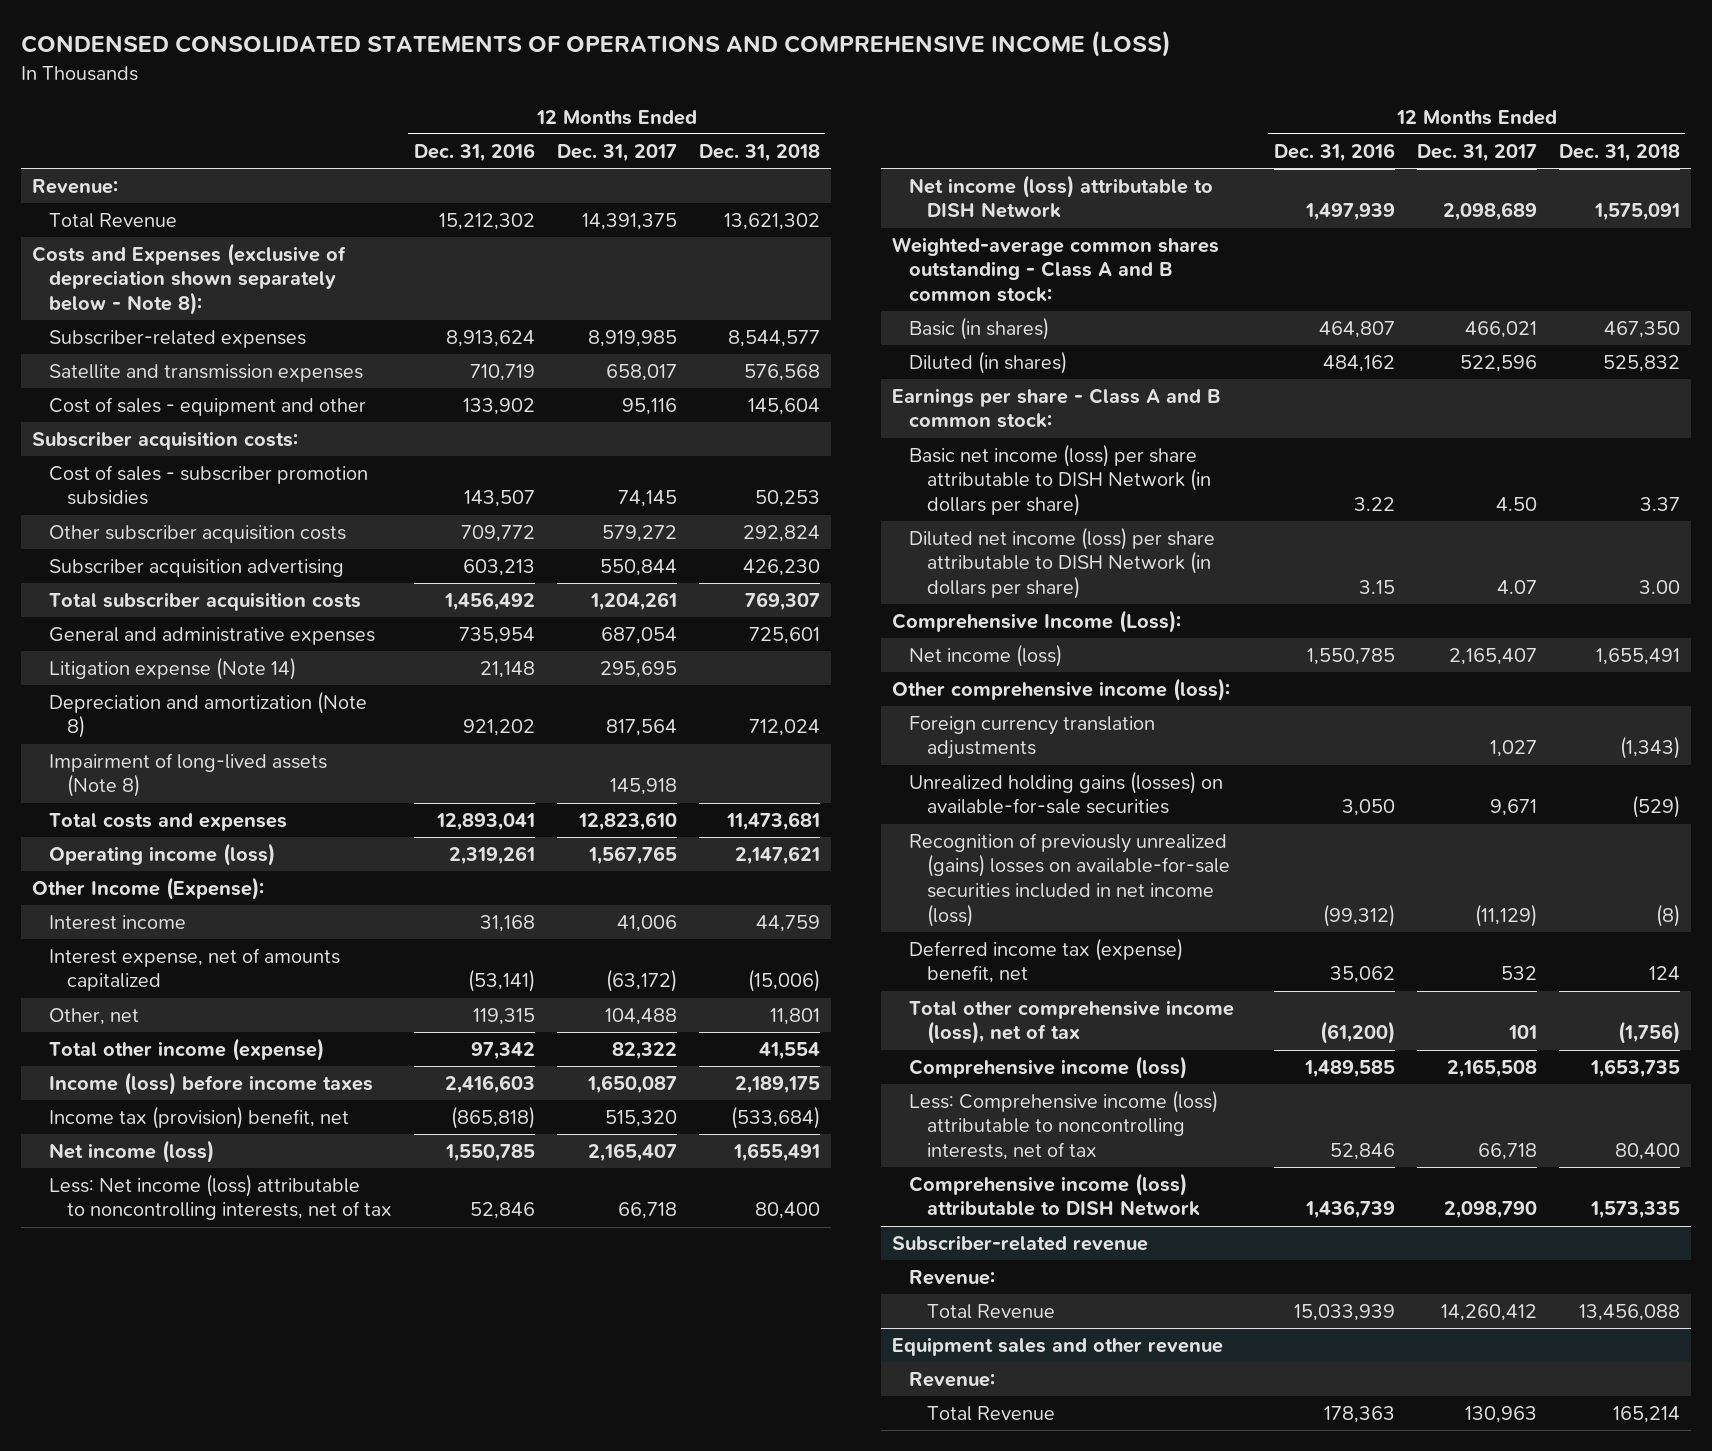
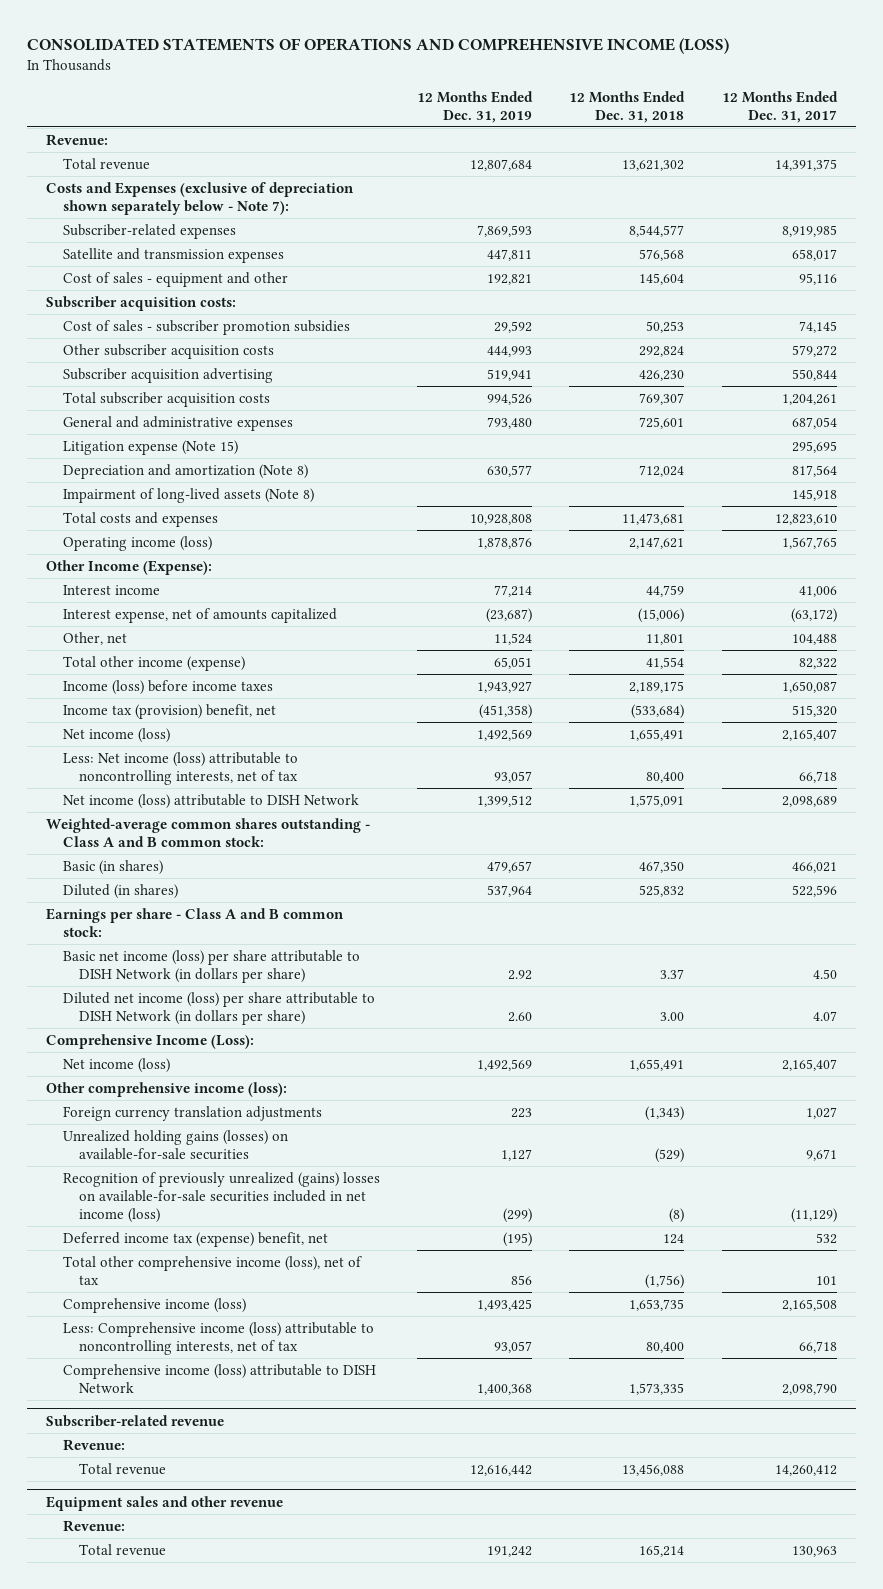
[20,31,1171,58] CONDENSED CONSOLIDATED STATEMENTS OF OPERATIONS AND COMPREHENSIVE INCOME (LOSS) -> [27,38,730,55] CONSOLIDATED STATEMENTS OF OPERATIONS AND COMPREHENSIVE INCOME (LOSS)
[413,142,535,162] Dec. 31, 2016 -> none
none -> [417,90,534,123] 12 Months Ended Dec. 31, 2019
[49,212,178,228] Total Revenue -> [62,158,150,171] Total revenue
[31,242,346,316] Costs and Expenses (exclusive of depreciation shown separately below - Note 8): -> [45,182,354,215] Costs and Expenses (exclusive of depreciation shown separately below - Note 7):
[49,656,297,680] Litigation expense (Note 14) -> [62,440,238,456] Litigation expense (Note 15)
[926,1303,1055,1319] Total Revenue -> [79,1463,167,1476] Total revenue
[926,1405,1055,1421] Total Revenue -> [79,1544,167,1557] Total revenue

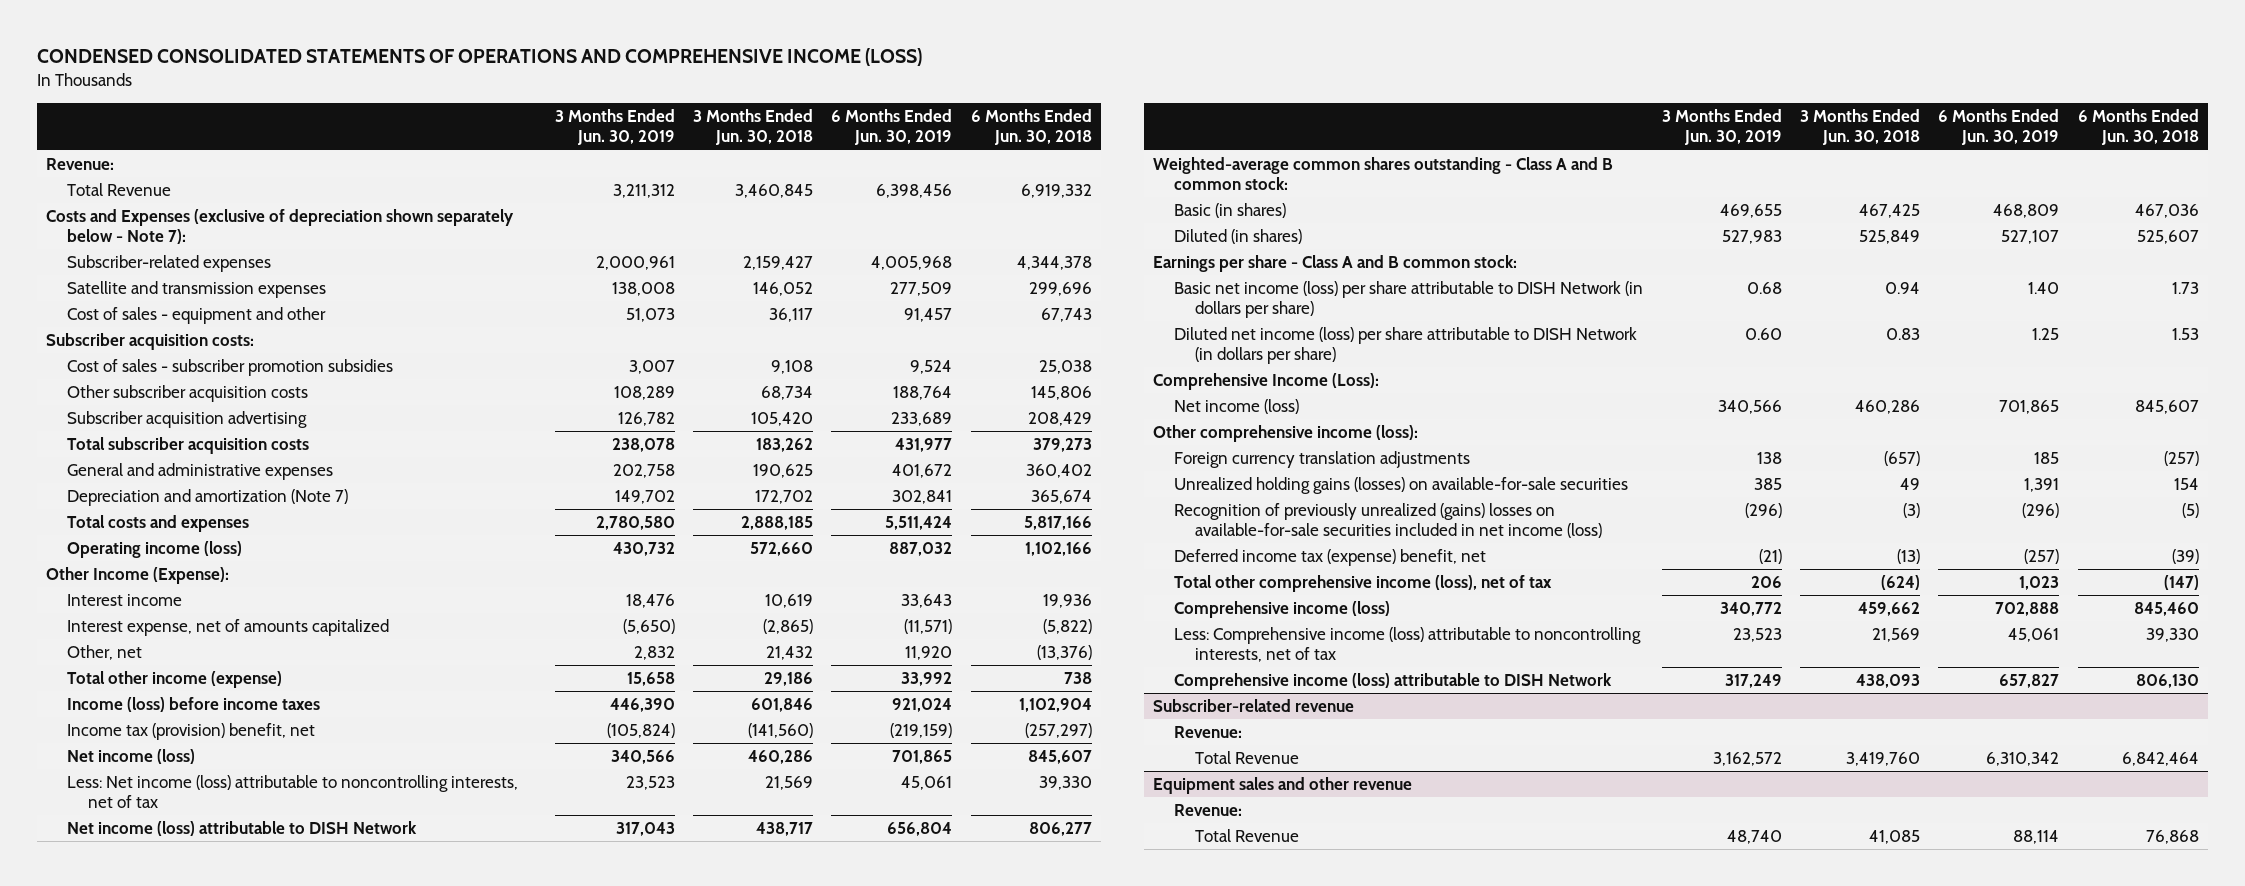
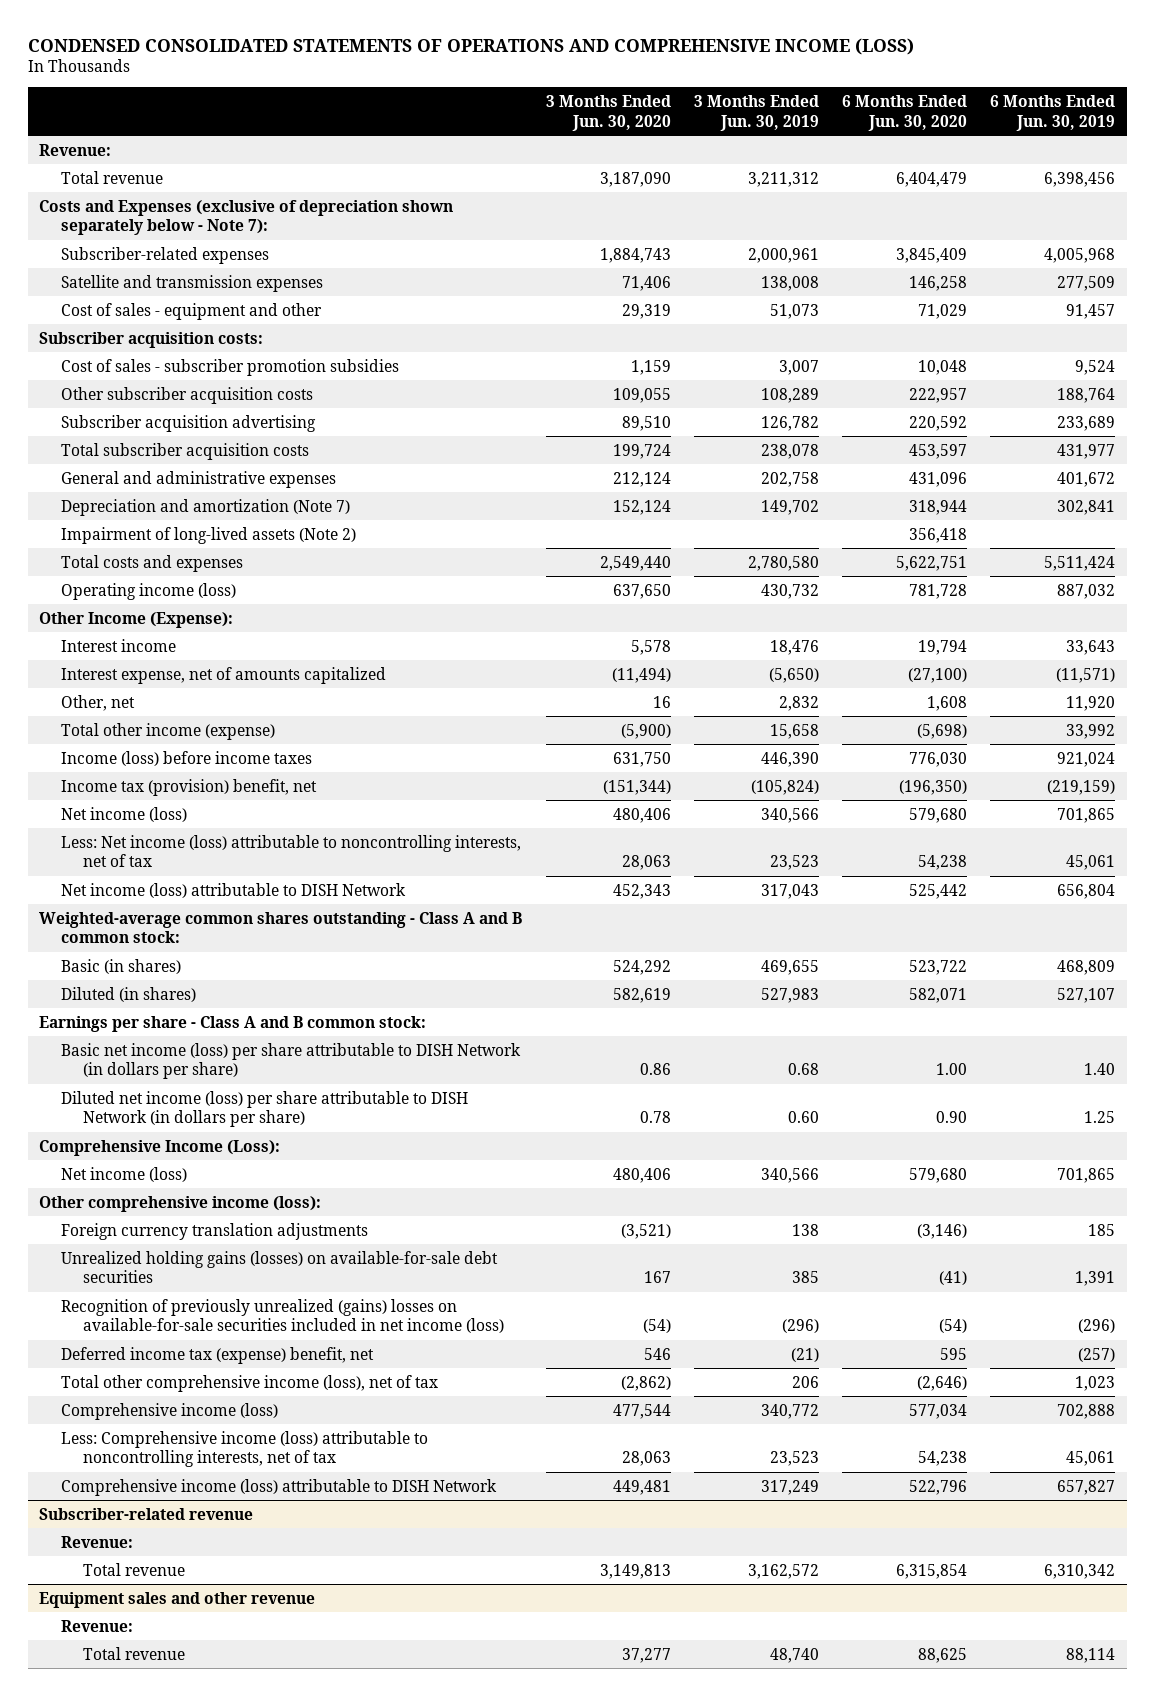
[692,109,813,146] 3 Months Ended Jun. 30, 2018 -> none
[970,109,1092,146] 6 Months Ended Jun. 30, 2018 -> none
none -> [545,94,671,131] 3 Months Ended Jun. 30, 2020
none -> [841,94,967,131] 6 Months Ended Jun. 30, 2020
[67,183,172,197] Total Revenue -> [61,170,164,184] Total revenue
none -> [61,526,357,544] Impairment of long-lived assets (Note 2)
[1174,477,1629,495] Unrealized holding gains (losses) on available-for-sale securities -> [61,1250,499,1284] Unrealized holding gains (losses) on available-for-sale debt securities
[1195,751,1300,765] Total Revenue -> [83,1562,186,1576] Total revenue
[1195,829,1300,843] Total Revenue -> [83,1646,186,1660] Total revenue

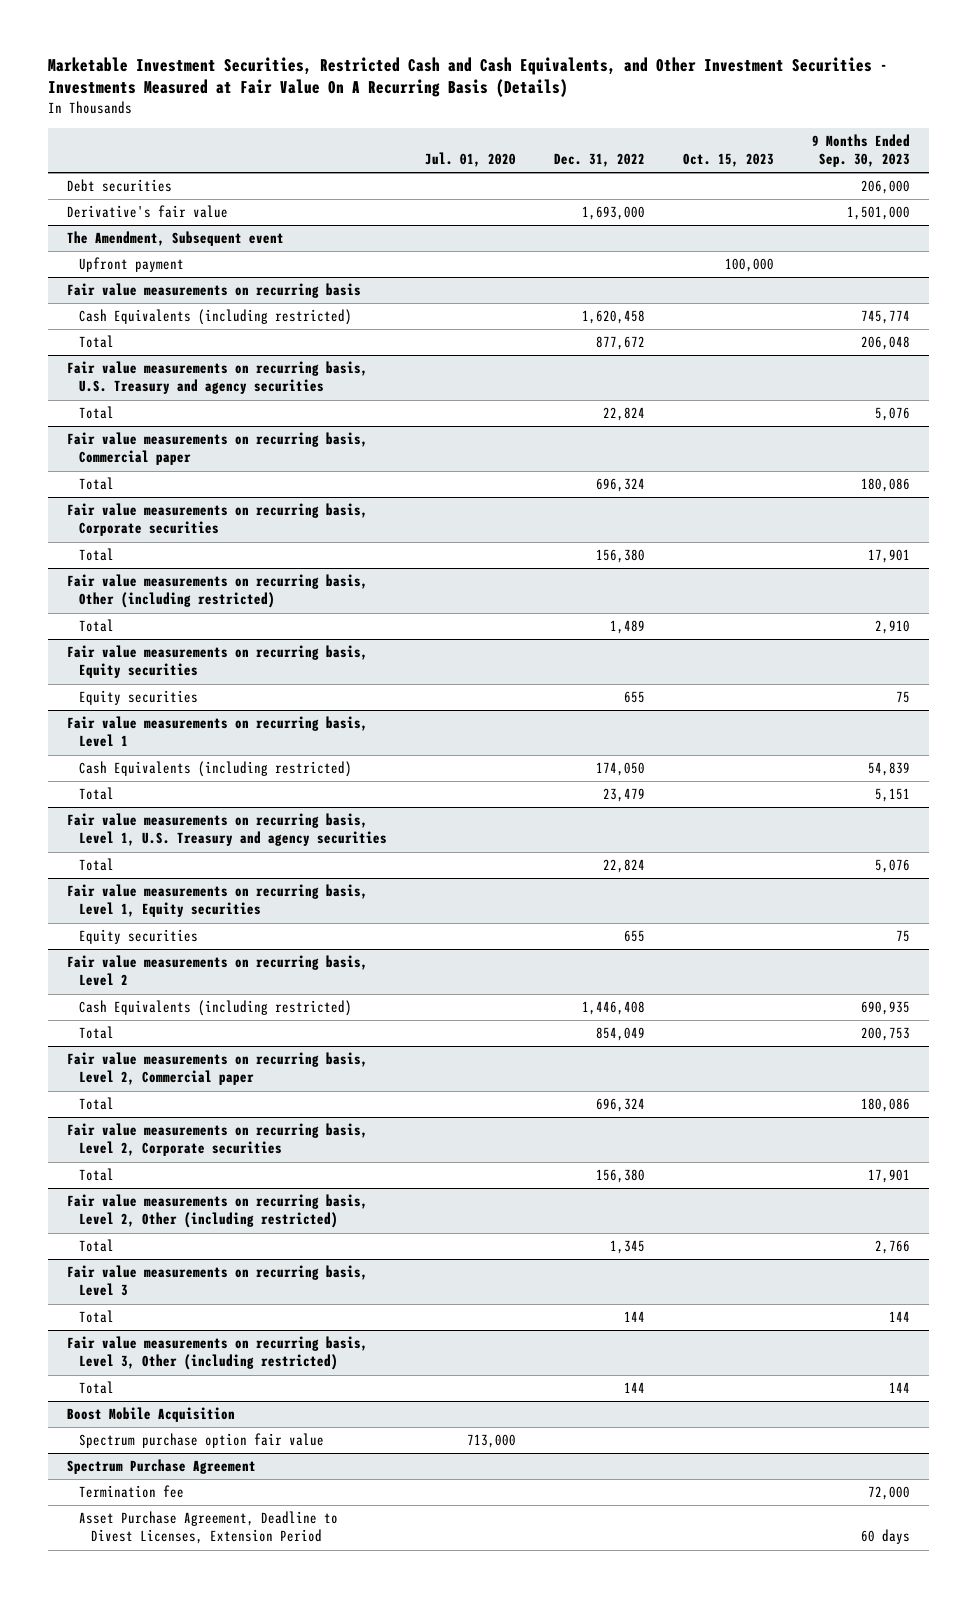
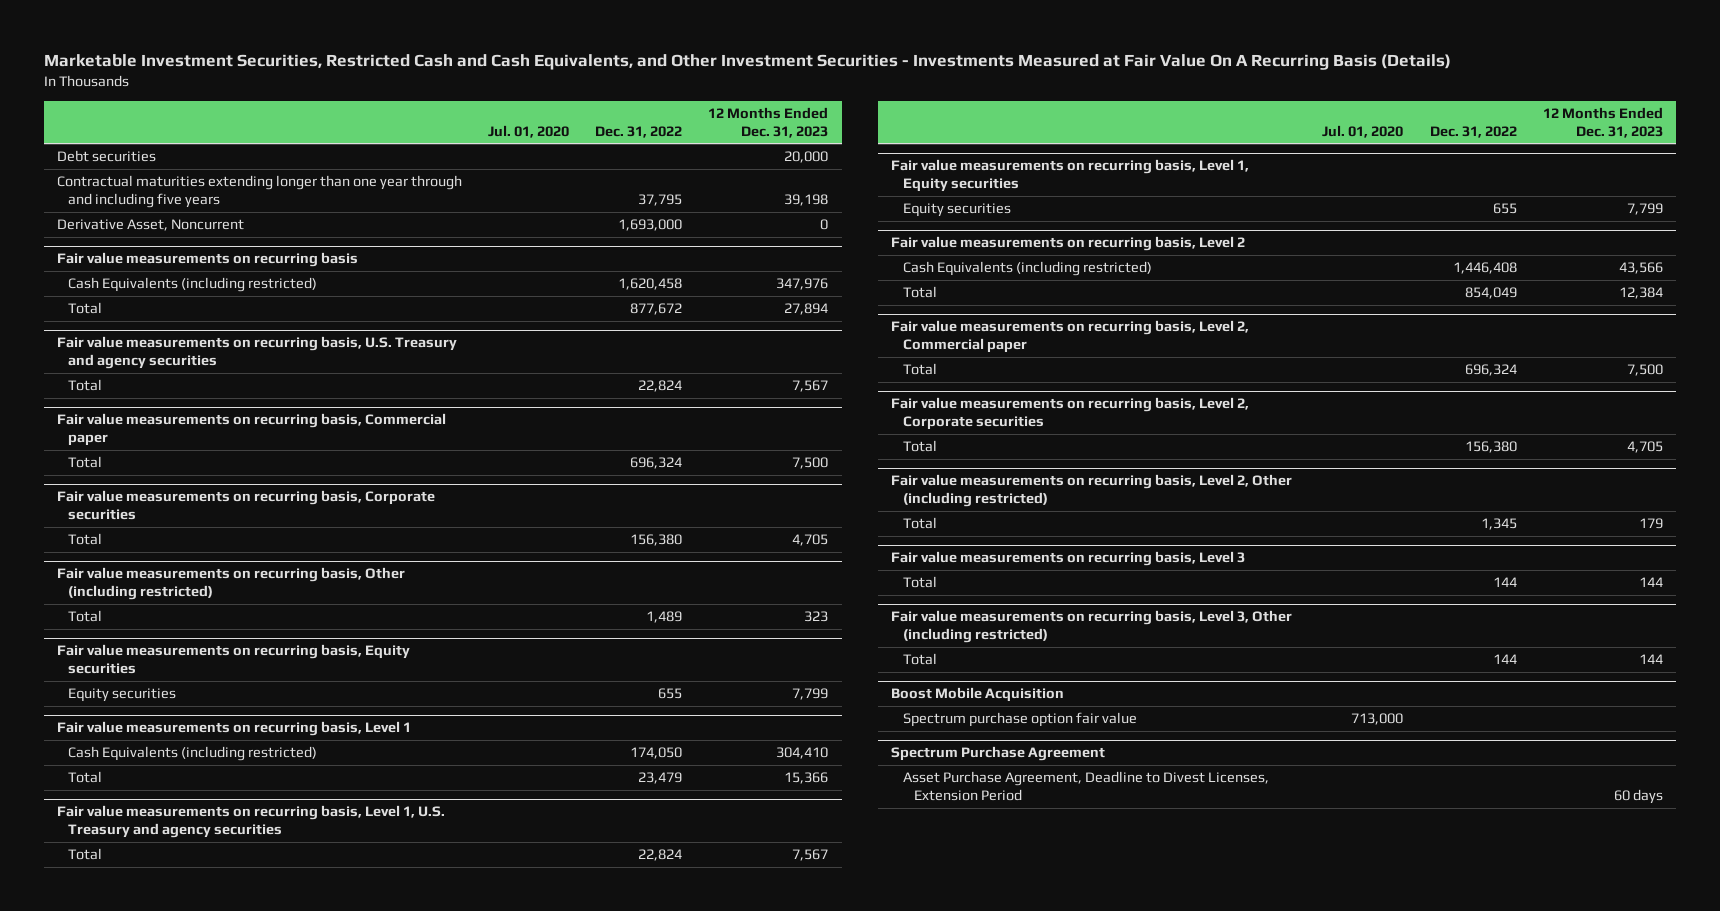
[682,153,774,168] Oct. 15, 2023 -> none
[811,133,910,168] 9 Months Ended Sep. 30, 2023 -> none
none -> [708,106,829,138] 12 Months Ended Dec. 31, 2023
[66,231,284,247] The Amendment, Subsequent event -> none
[79,257,185,273] Upfront payment -> none
none -> [56,175,462,209] Contractual maturities extending longer than one year through and including five years
[66,205,228,219] Derivative's fair value -> [56,219,244,232] Derivative Asset, Noncurrent
[79,1485,185,1499] Termination fee -> none

